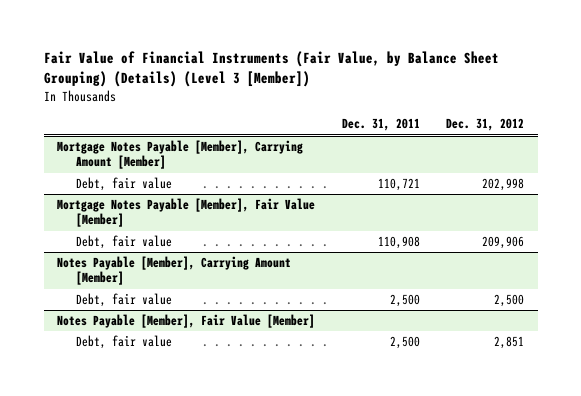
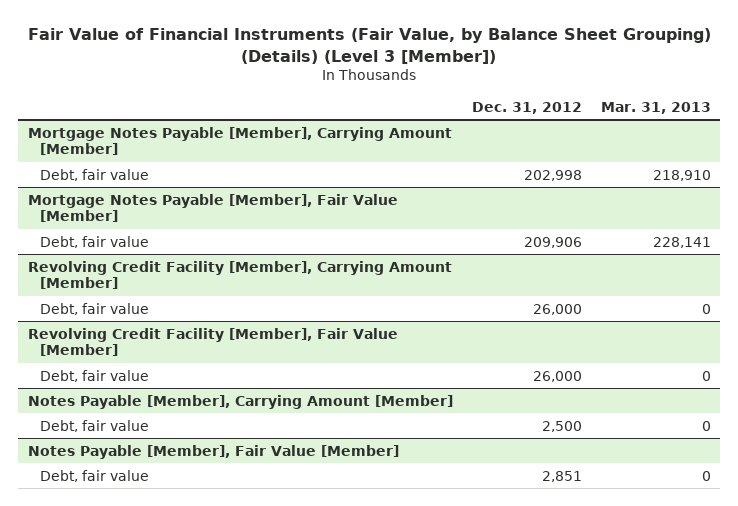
[341,118,420,132] Dec. 31, 2011 -> none
none -> [600,101,711,114] Mar. 31, 2013
none -> [27,260,452,290] Revolving Credit Facility [Member], Carrying Amount [Member]
none -> [39,302,149,315] Debt, fair value
none -> [27,327,398,357] Revolving Credit Facility [Member], Fair Value [Member]
none -> [39,369,149,382] Debt, fair value

